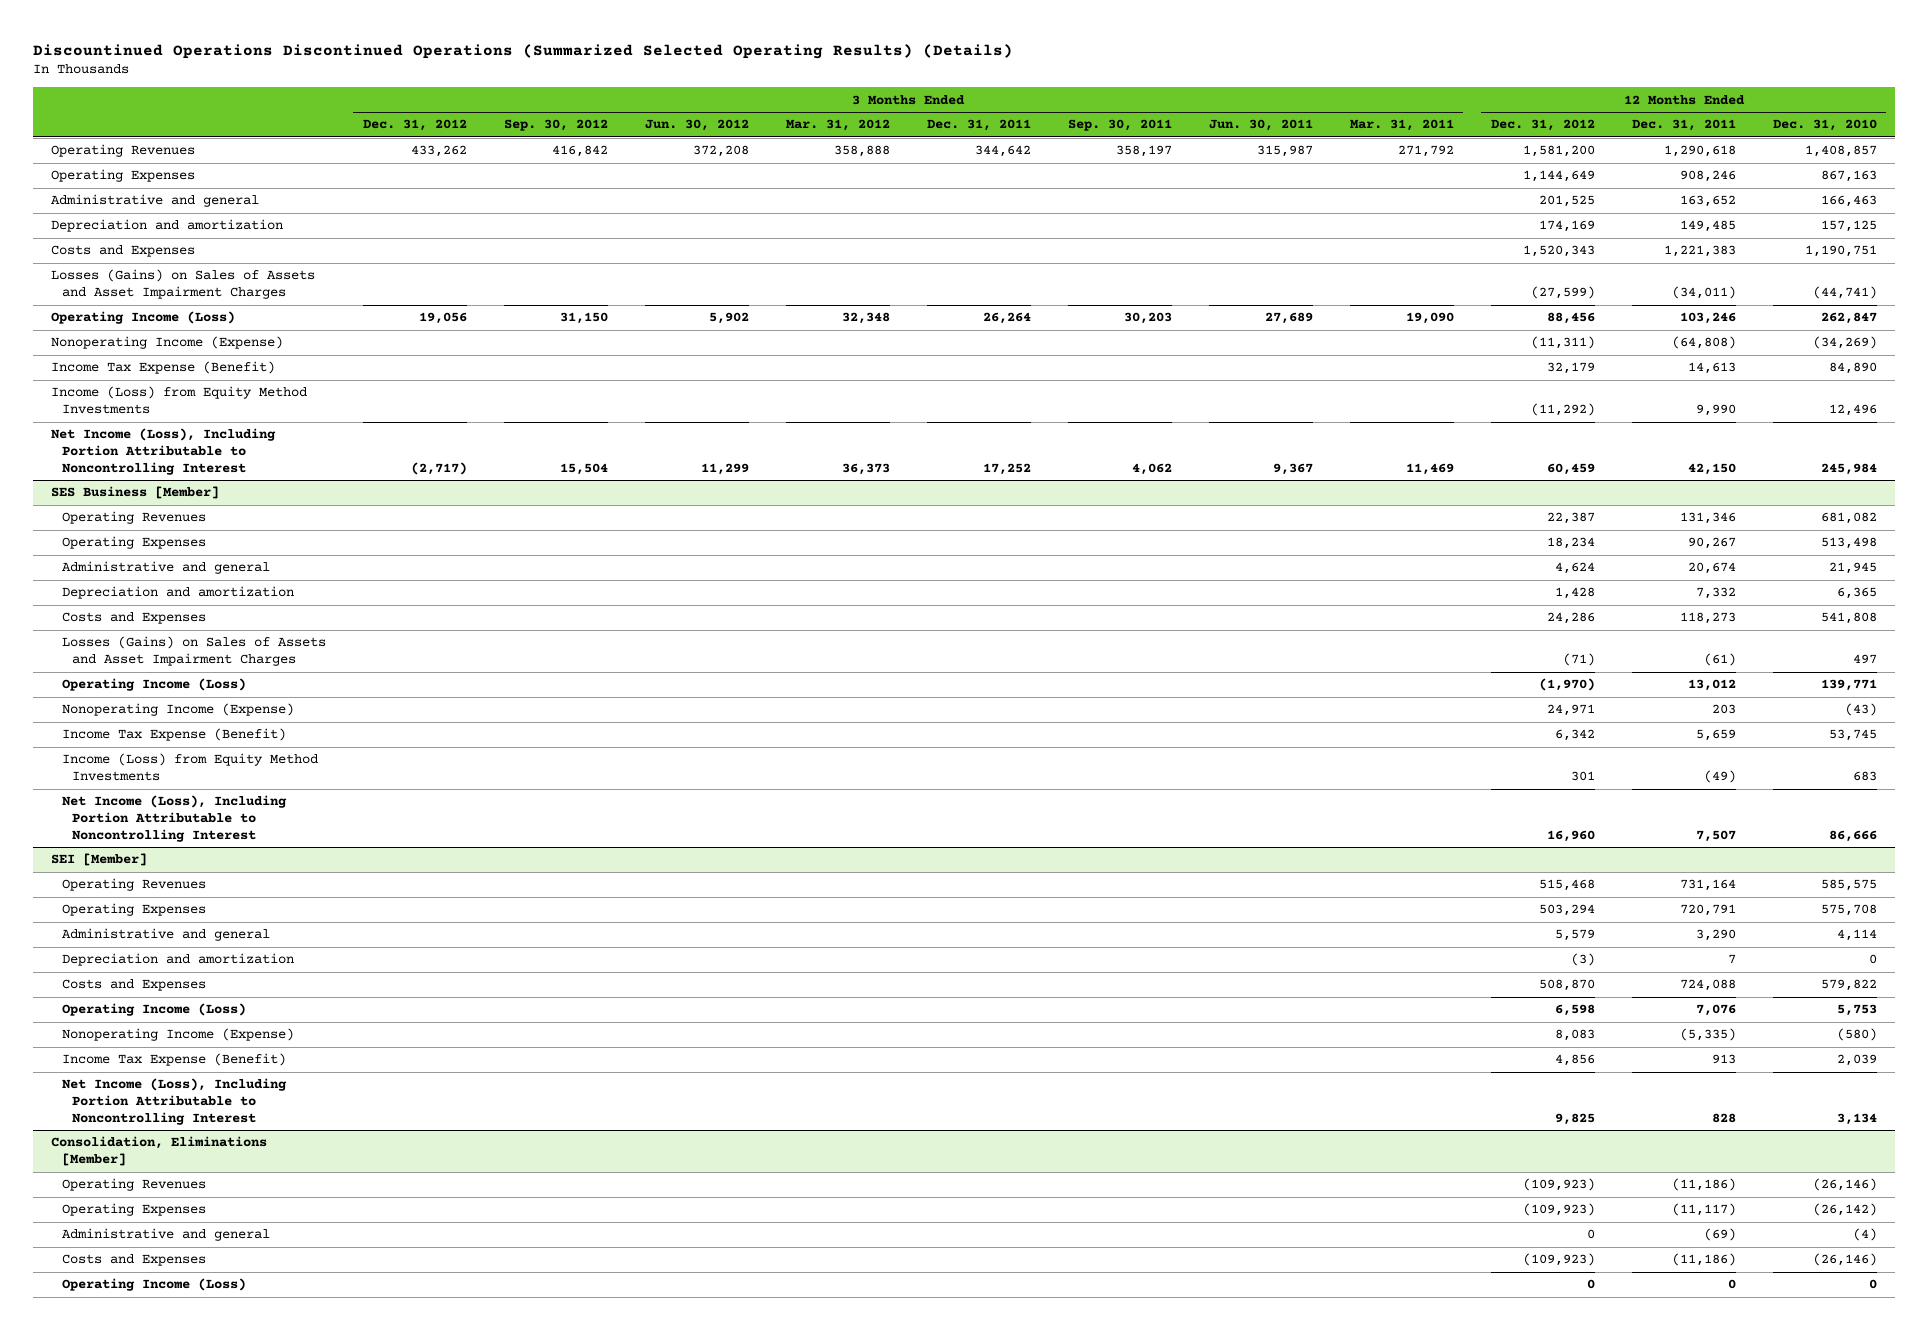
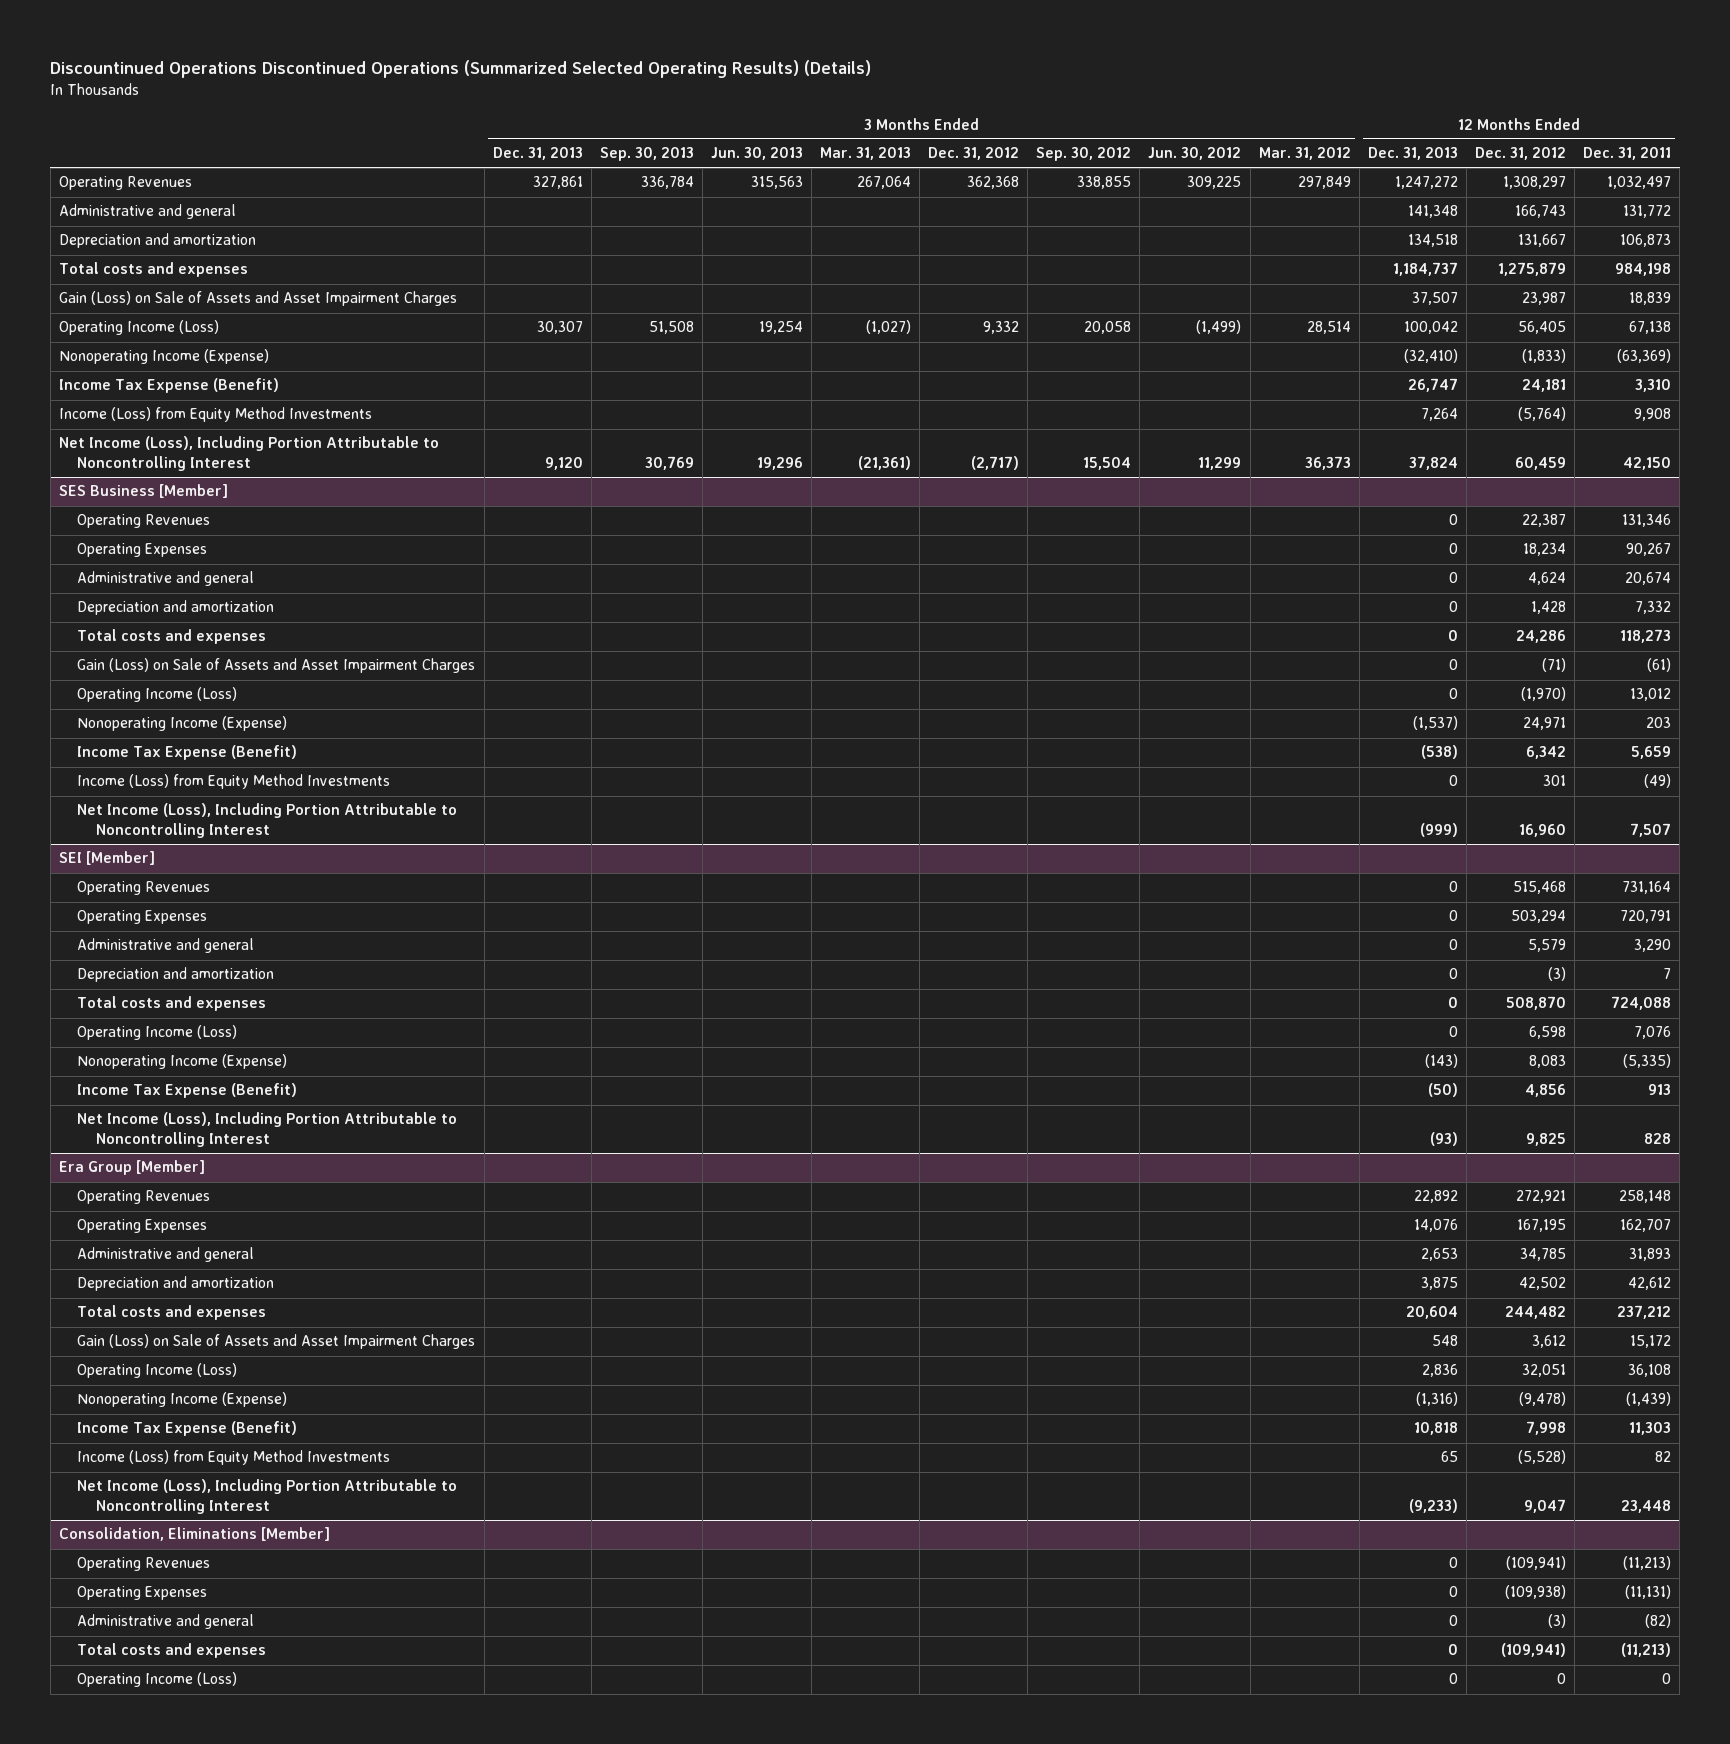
[926,119,1031,132] Dec. 31, 2011 -> none
[1067,119,1172,132] Sep. 30, 2011 -> none
[1208,119,1313,132] Jun. 30, 2011 -> none
[1349,119,1454,132] Mar. 31, 2011 -> none
[1772,119,1877,132] Dec. 31, 2010 -> none
none -> [492,147,583,161] Dec. 31, 2013
none -> [599,147,694,162] Sep. 30, 2013
none -> [710,147,803,161] Jun. 30, 2013
none -> [820,147,912,161] Mar. 31, 2013
none -> [1367,147,1458,161] Dec. 31, 2013
[51,169,196,183] Operating Expenses -> none
[410,145,467,158] 433,262 -> [967,176,1020,190] 362,368
[551,145,608,158] 416,842 -> [1077,176,1132,190] 338,855
[692,145,749,158] 372,208 -> [1187,176,1242,190] 309,225
[833,145,890,158] 358,888 -> [1297,176,1351,190] 297,849
[1522,145,1595,158] 1,581,200 -> [1502,176,1566,190] 1,308,297
[1663,145,1736,158] 1,290,618 -> [1607,176,1672,190] 1,032,497
[1538,195,1595,208] 201,525 -> [1514,205,1566,219] 166,743
[1679,195,1736,208] 163,652 -> [1623,205,1672,219] 131,772
[1538,220,1595,233] 174,169 -> [1517,234,1566,248] 131,667
[1679,220,1736,233] 149,485 -> [1620,234,1672,248] 106,873
[51,245,196,258] Costs and Expenses -> [58,262,248,278] Total costs and expenses
[1522,245,1595,258] 1,520,343 -> [1497,262,1566,277] 1,275,879
[1663,245,1736,258] 1,221,383 -> [1615,263,1672,277] 984,198
[51,269,316,300] Losses (Gains) on Sales of Assets and Asset Impairment Charges -> [58,291,457,307] Gain (Loss) on Sale of Assets and Asset Impairment Charges
[1530,286,1595,300] (27,599) -> [1521,292,1566,306] 23,987
[1671,286,1736,300] (34,011) -> [1629,292,1672,306] 18,839
[418,312,467,325] 19,056 -> [983,321,1020,335] 9,332
[559,312,608,325] 31,150 -> [1084,321,1132,335] 20,058
[708,312,749,325] 5,902 -> [1196,320,1242,335] (1,499)
[841,312,890,325] 32,348 -> [1306,321,1351,335] 28,514
[1546,312,1595,325] 88,456 -> [1517,321,1566,335] 56,405
[1679,312,1736,325] 103,246 -> [1629,321,1672,335] 67,138
[1530,336,1595,350] (11,311) -> [1521,349,1566,364] (1,833)
[1671,336,1736,350] (64,808) -> [1617,349,1672,364] (63,369)
[1546,362,1595,375] 32,179 -> [1521,379,1566,393] 24,181
[1687,362,1736,375] 14,613 -> [1635,379,1672,393] 3,310
[1530,403,1595,417] (11,292) -> [1517,407,1566,422] (5,764)
[1695,404,1736,417] 9,990 -> [1634,408,1672,422] 9,908
[61,612,206,625] Costs and Expenses -> [77,629,267,645] Total costs and expenses
[61,636,326,667] Losses (Gains) on Sales of Assets and Asset Impairment Charges -> [77,658,476,674] Gain (Loss) on Sale of Assets and Asset Impairment Charges
[61,979,206,992] Costs and Expenses -> [77,996,267,1012] Total costs and expenses
none -> [58,1160,205,1176] Era Group [Member]
none -> [77,1190,211,1205] Operating Revenues
none -> [77,1219,208,1234] Operating Expenses
none -> [77,1247,255,1263] Administrative and general
none -> [77,1276,275,1292] Depreciation and amortization
none -> [77,1305,267,1321] Total costs and expenses
none -> [77,1334,476,1350] Gain (Loss) on Sale of Assets and Asset Impairment Charges
none -> [77,1363,238,1379] Operating Income (Loss)
none -> [77,1392,288,1408] Nonoperating Income (Expense)
none -> [77,1421,298,1437] Income Tax Expense (Benefit)
none -> [77,1450,391,1466] Income (Loss) from Equity Method Investments
none -> [77,1479,458,1514] Net Income (Loss), Including Portion Attributable to Noncontrolling Interest
[1522,1178,1595,1192] (109,923) -> [1505,1556,1566,1571] (109,941)
[1671,1178,1736,1192] (11,186) -> [1623,1556,1672,1571] (11,213)
[1522,1203,1595,1217] (109,923) -> [1504,1585,1566,1600] (109,938)
[1671,1203,1736,1217] (11,117) -> [1625,1585,1672,1600] (11,131)
[1586,1229,1595,1240] 0 -> [1547,1614,1566,1629] (3)
[1703,1228,1736,1242] (69) -> [1645,1614,1672,1629] (82)
[61,1254,206,1267] Costs and Expenses -> [77,1643,267,1659] Total costs and expenses
[1522,1253,1595,1267] (109,923) -> [1500,1643,1566,1658] (109,941)
[1671,1253,1736,1267] (11,186) -> [1621,1643,1672,1658] (11,213)

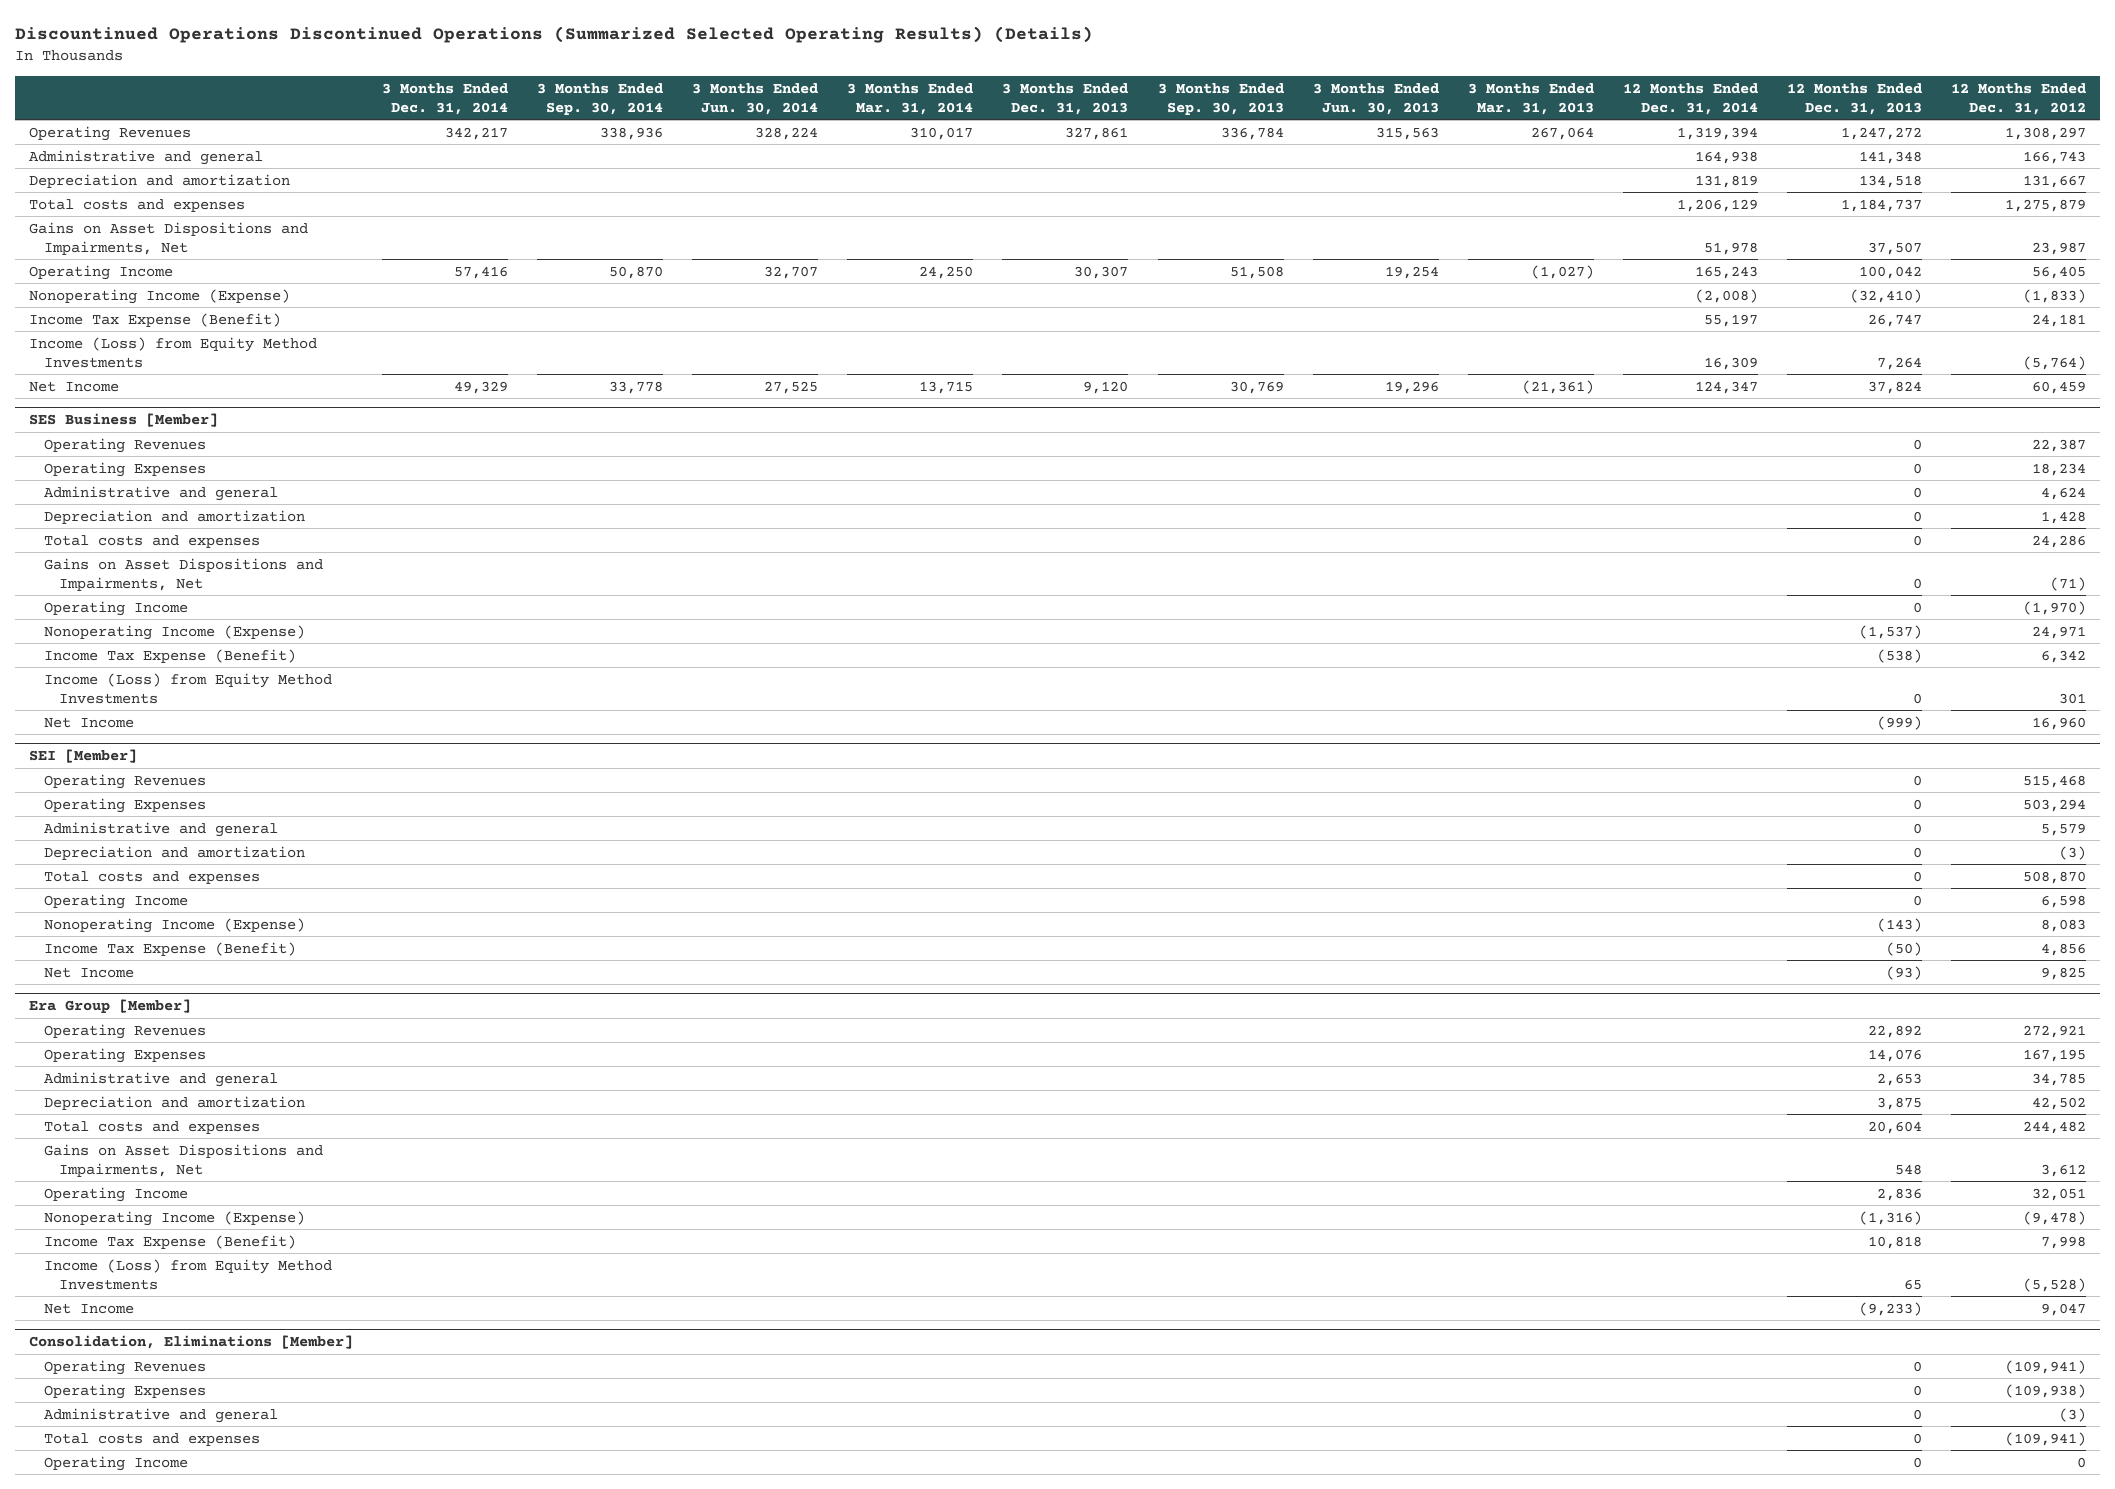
[928,147,1020,161] Dec. 31, 2012 -> none
[1036,147,1132,162] Sep. 30, 2012 -> none
[1148,147,1242,161] Jun. 30, 2012 -> none
[1258,147,1351,161] Mar. 31, 2012 -> none
[1583,147,1672,161] Dec. 31, 2011 -> none
none -> [382,82,509,115] 3 Months Ended Dec. 31, 2014
none -> [537,82,664,115] 3 Months Ended Sep. 30, 2014
none -> [692,82,819,115] 3 Months Ended Jun. 30, 2014
none -> [847,82,974,115] 3 Months Ended Mar. 31, 2014
none -> [1622,82,1758,115] 12 Months Ended Dec. 31, 2014
[58,291,457,307] Gain (Loss) on Sale of Assets and Asset Impairment Charges -> [29,221,309,255] Gains on Asset Dispositions and Impairments, Net
[58,320,219,336] Operating Income (Loss) -> [29,264,174,280] Operating Income
[58,436,439,471] Net Income (Loss), Including Portion Attributable to Noncontrolling Interest -> [29,380,120,392] Net Income
[77,658,476,674] Gain (Loss) on Sale of Assets and Asset Impairment Charges -> [44,557,324,591] Gains on Asset Dispositions and Impairments, Net
[77,687,238,703] Operating Income (Loss) -> [44,600,189,616] Operating Income
[77,803,458,838] Net Income (Loss), Including Portion Attributable to Noncontrolling Interest -> [44,716,135,728] Net Income
[77,1025,238,1041] Operating Income (Loss) -> [44,893,189,909] Operating Income
[77,1112,458,1147] Net Income (Loss), Including Portion Attributable to Noncontrolling Interest -> [44,966,135,978] Net Income
[77,1334,476,1350] Gain (Loss) on Sale of Assets and Asset Impairment Charges -> [44,1143,324,1177] Gains on Asset Dispositions and Impairments, Net
[77,1363,238,1379] Operating Income (Loss) -> [44,1186,189,1202] Operating Income
[77,1479,458,1514] Net Income (Loss), Including Portion Attributable to Noncontrolling Interest -> [44,1302,135,1314] Net Income
[77,1672,238,1688] Operating Income (Loss) -> [44,1455,189,1471] Operating Income

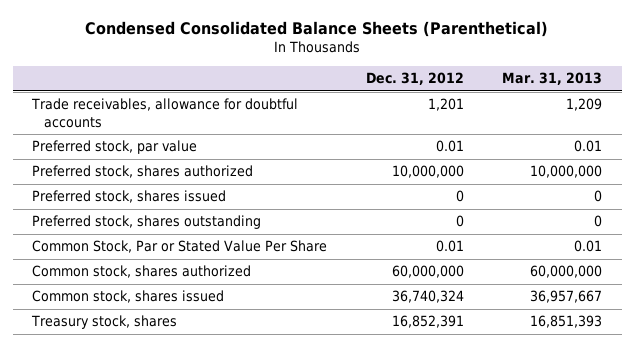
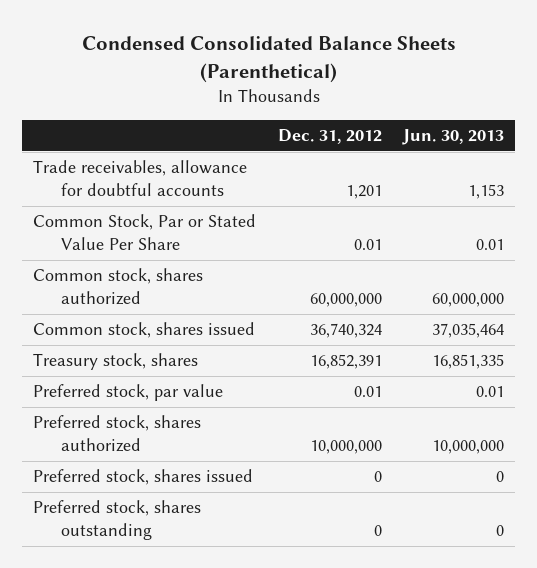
[502,72,603,86] Mar. 31, 2013 -> none
none -> [402,128,505,145] Jun. 30, 2013
[32,140,198,155] Preferred stock, par value -> [32,384,223,402] Preferred stock, par value
[32,165,254,179] Preferred stock, shares authorized -> [32,415,201,453] Preferred stock, shares authorized
[32,190,227,204] Preferred stock, shares issued -> [32,469,253,486] Preferred stock, shares issued
[32,215,262,230] Preferred stock, shares outstanding -> [32,500,201,541] Preferred stock, shares outstanding

